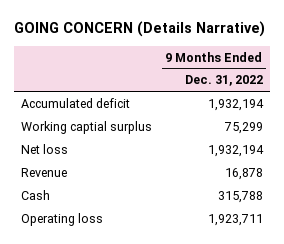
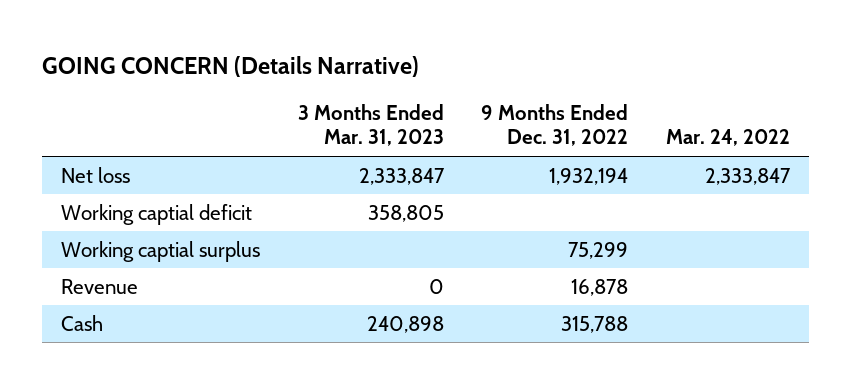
none -> [297,104,444,147] 3 Months Ended Mar. 31, 2023
none -> [666,129,791,147] Mar. 24, 2022
[20,97,130,108] Accumulated deficit -> none
none -> [61,203,253,225] Working captial deficit
[20,120,152,134] Working captial surplus -> [61,240,261,262] Working captial surplus
[20,212,103,226] Operating loss -> none

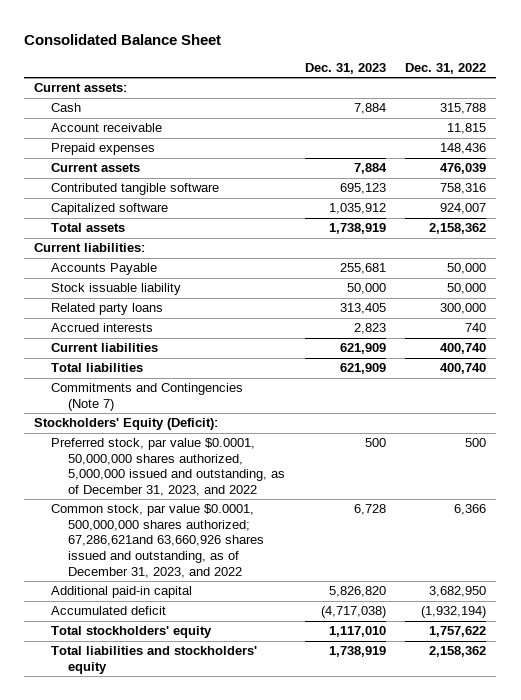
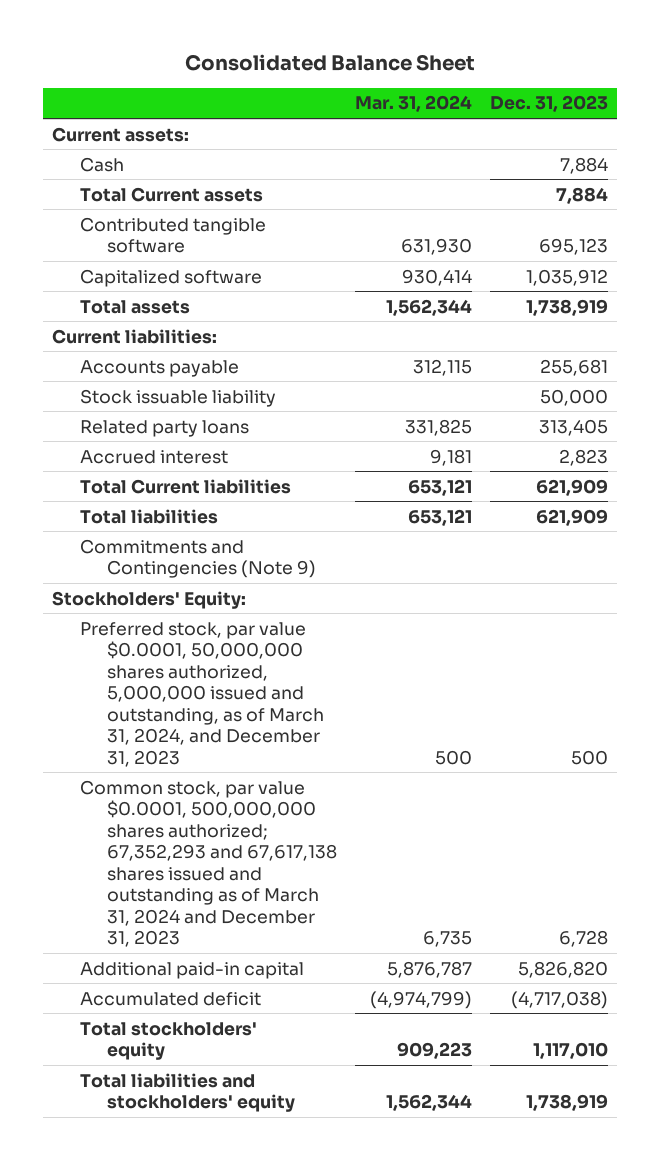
[405,62,487,74] Dec. 31, 2022 -> none
none -> [354,95,472,113] Mar. 31, 2024
[51,123,163,133] Account receivable -> none
[51,143,156,156] Prepaid expenses -> none
[51,163,141,173] Current assets -> [79,186,263,202] Total Current assets
[51,263,158,276] Accounts Payable -> [79,359,239,377] Accounts payable
[51,323,154,333] Accrued interests -> [79,449,228,464] Accrued interest
[51,343,159,353] Current liabilities -> [79,478,291,494] Total Current liabilities
[51,383,244,411] Commitments and Contingencies (Note 7) -> [79,538,317,579] Commitments and Contingencies (Note 9)
[34,418,219,431] Stockholders' Equity (Deficit): -> [52,590,247,609] Stockholders' Equity:
[51,438,286,497] Preferred stock, par value $0.0001, 50,000,000 shares authorized, 5,000,000 issued and outstanding, as of December 31, 2023, and 2022 -> [79,621,325,767] Preferred stock, par value $0.0001, 50,000,000 shares authorized, 5,000,000 issued and outstanding, as of March 31, 2024, and December 31, 2023
[51,504,265,578] Common stock, par value $0.0001, 500,000,000 shares authorized; 67,286,621and 63,660,926 shares issued and outstanding, as of December 31, 2023, and 2022 -> [79,779,338,948] Common stock, par value $0.0001, 500,000,000 shares authorized; 67,352,293 and 67,617,138 shares issued and outstanding as of March 31, 2024 and December 31, 2023

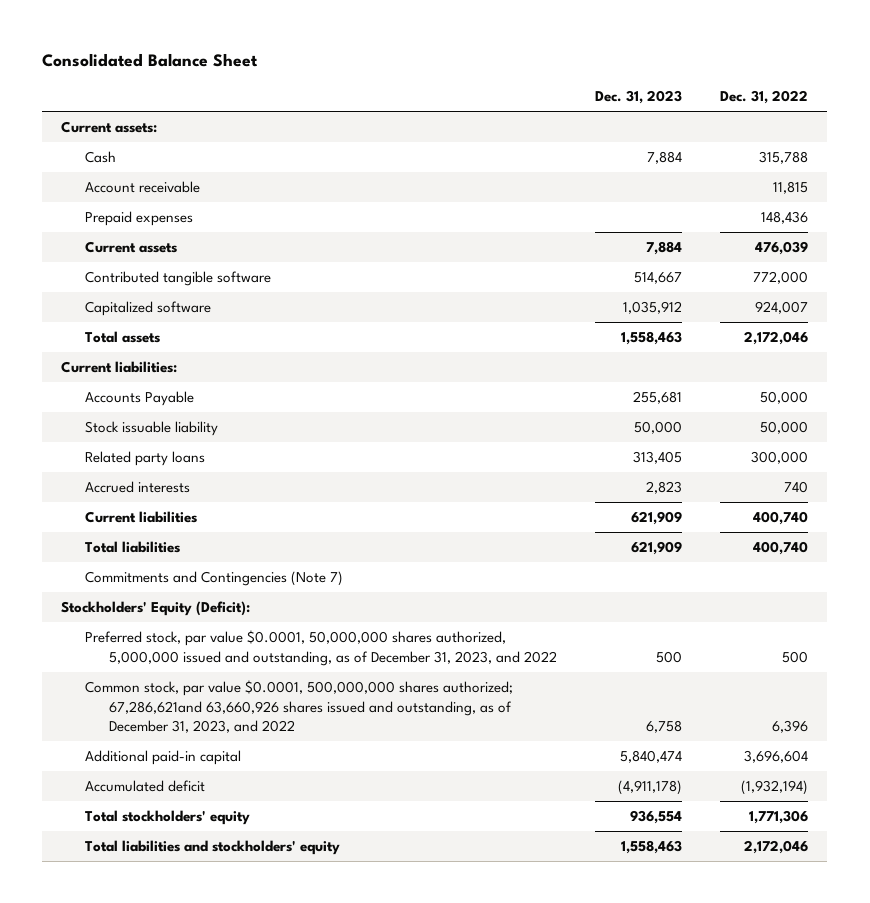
[354,95,472,113] Mar. 31, 2024 -> none
none -> [720,90,809,105] Dec. 31, 2022
none -> [85,181,201,194] Account receivable
none -> [85,211,194,227] Prepaid expenses
[79,186,263,202] Total Current assets -> [85,241,178,254] Current assets
[538,238,608,256] 695,123 -> [634,272,683,285] 514,667
[525,298,608,316] 1,738,919 -> [621,331,683,346] 1,558,463
[79,359,239,377] Accounts payable -> [85,391,195,407] Accounts Payable
[79,449,228,464] Accrued interest -> [85,481,191,494] Accrued interests
[79,478,291,494] Total Current liabilities -> [85,511,198,524] Current liabilities
[79,538,317,579] Commitments and Contingencies (Note 9) -> [85,571,344,587] Commitments and Contingencies (Note 7)
[52,590,247,609] Stockholders' Equity: -> [61,601,251,617] Stockholders' Equity (Deficit):
[79,621,325,767] Preferred stock, par value $0.0001, 50,000,000 shares authorized, 5,000,000 issued and outstanding, as of March 31, 2024, and December 31, 2023 -> [85,630,558,666] Preferred stock, par value $0.0001, 50,000,000 shares authorized, 5,000,000 issued and outstanding, as of December 31, 2023, and 2022
[79,779,338,948] Common stock, par value $0.0001, 500,000,000 shares authorized; 67,352,293 and 67,617,138 shares issued and outstanding as of March 31, 2024 and December 31, 2023 -> [85,680,514,734] Common stock, par value $0.0001, 500,000,000 shares authorized; 67,286,621and 63,660,926 shares issued and outstanding, as of December 31, 2023, and 2022
[558,930,608,948] 6,728 -> [646,720,683,734] 6,758
[517,960,608,978] 5,826,820 -> [620,750,683,764] 5,840,474
[510,990,608,1009] (4,717,038) -> [618,780,683,796] (4,911,178)
[532,1042,608,1060] 1,117,010 -> [630,810,683,825] 936,554
[525,1094,608,1112] 1,738,919 -> [621,840,683,855] 1,558,463

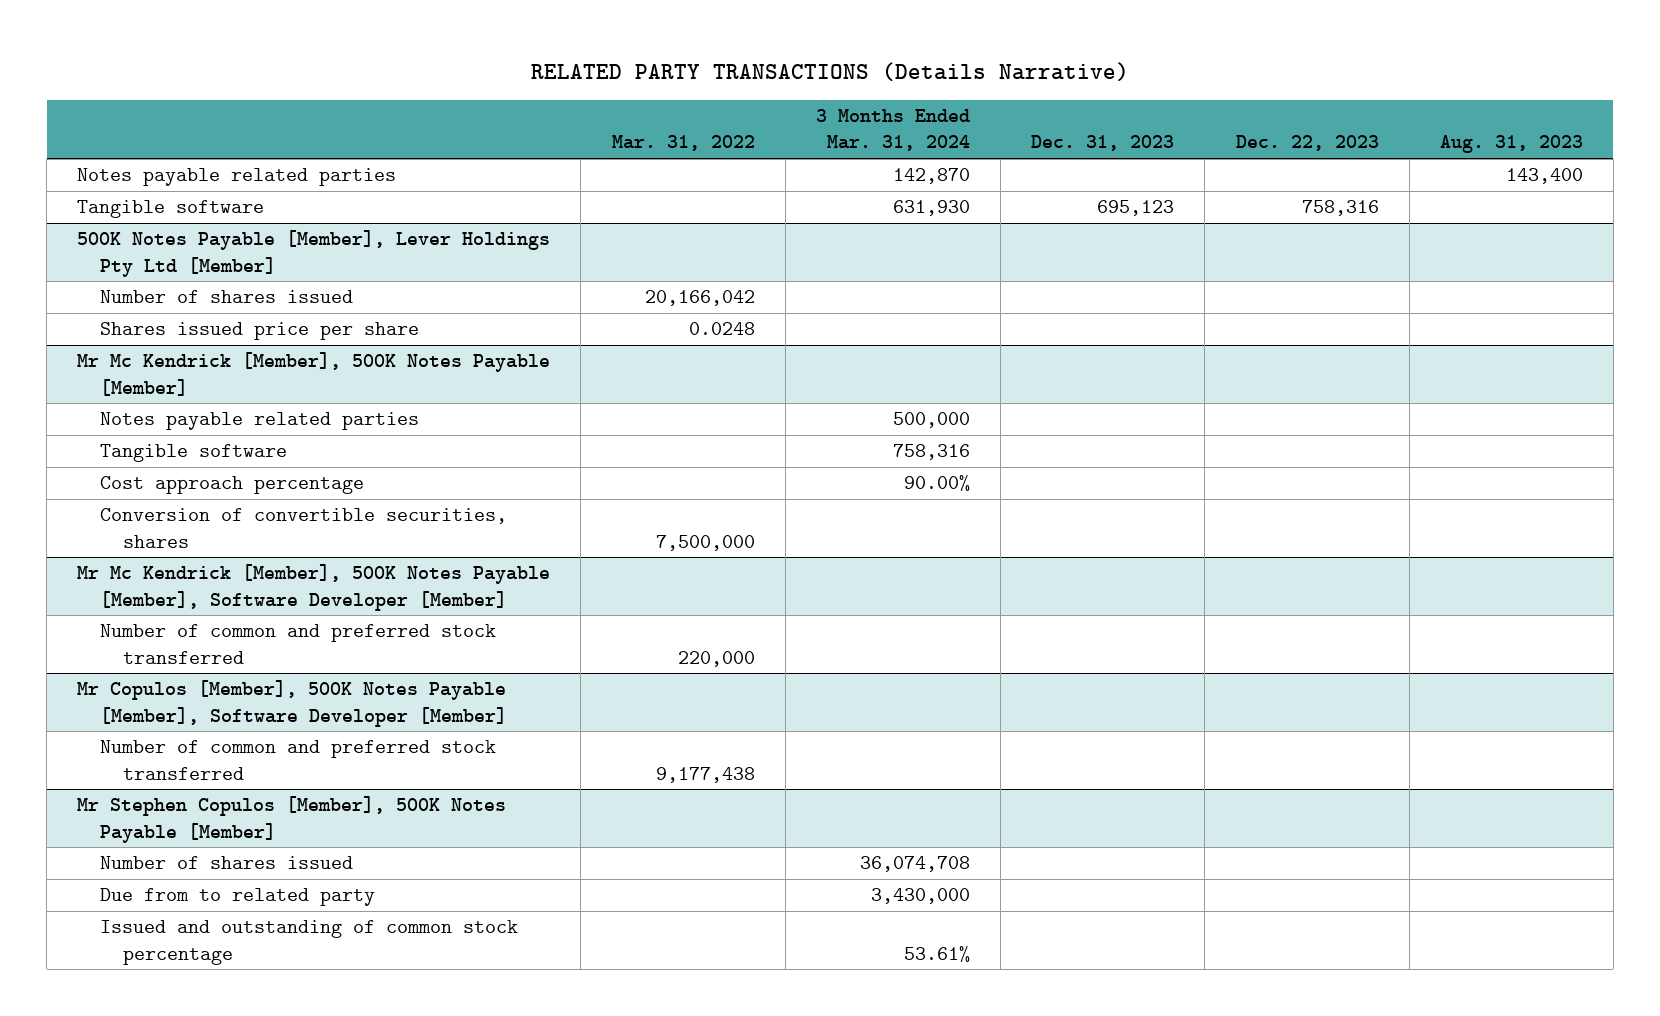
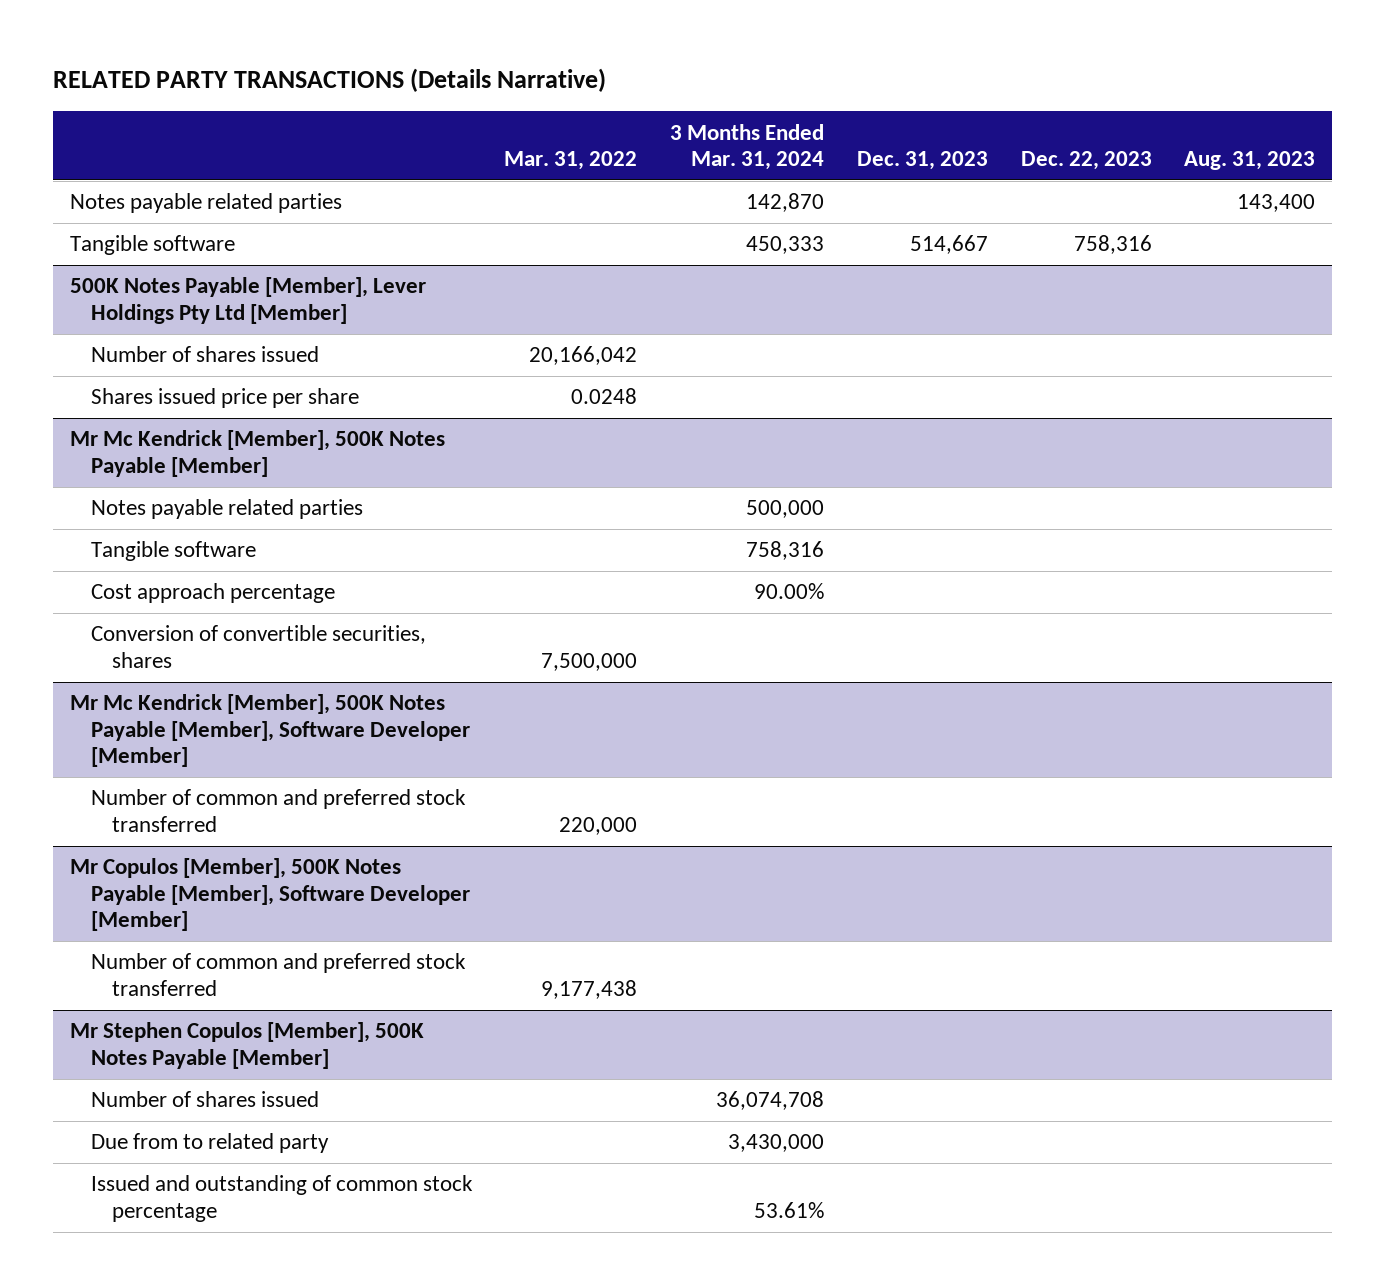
[892,200,970,217] 631,930 -> [746,236,825,255] 450,333
[1097,200,1175,217] 695,123 -> [909,235,988,255] 514,667

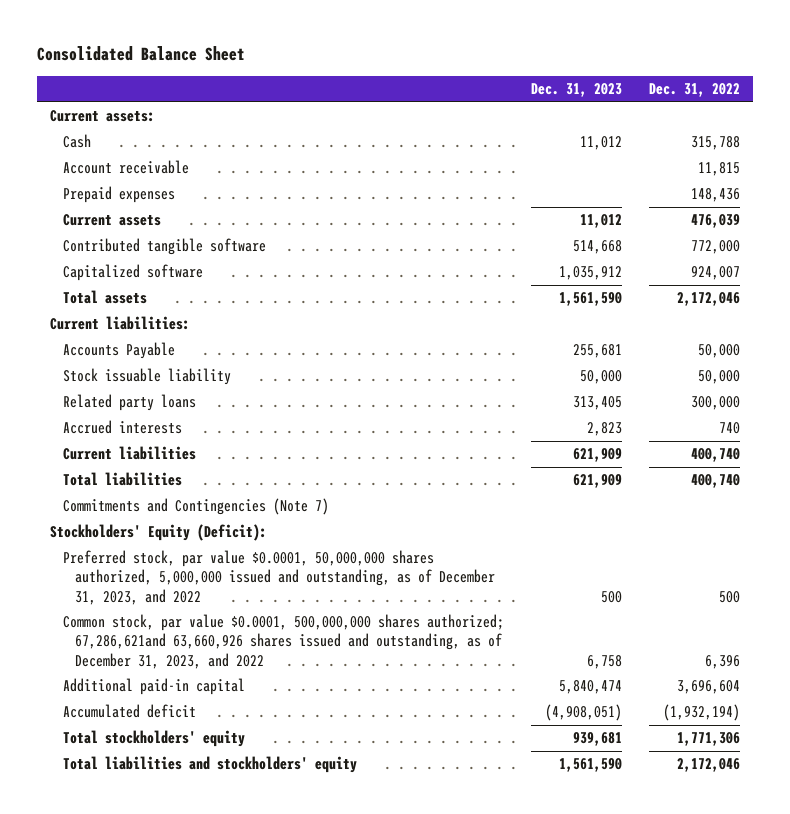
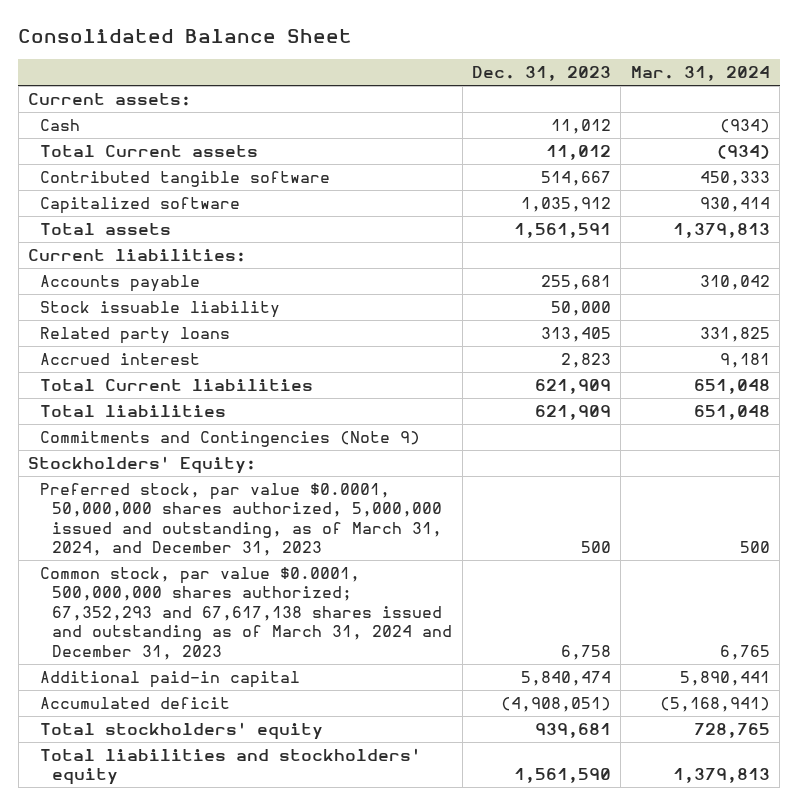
[648,83,740,98] Dec. 31, 2022 -> none
none -> [630,66,770,82] Mar. 31, 2024
[62,160,189,175] Account receivable -> none
[62,186,175,204] Prepaid expenses -> none
[62,214,161,227] Current assets -> [40,145,259,158] Total Current assets
[572,240,622,255] 514,668 -> [540,171,611,187] 514,667
[558,292,622,307] 1,561,590 -> [513,223,611,239] 1,561,591
[62,342,175,360] Accounts Payable -> [40,275,201,293] Accounts payable
[62,420,182,435] Accrued interests -> [40,353,201,366] Accrued interest
[62,446,196,461] Current liabilities -> [40,379,314,392] Total Current liabilities
[62,498,329,516] Commitments and Contingencies (Note 7) -> [40,431,421,448] Commitments and Contingencies (Note 9)
[50,524,268,542] Stockholders' Equity (Deficit): -> [28,456,257,475] Stockholders' Equity:
[62,550,496,605] Preferred stock, par value $0.0001, 50,000,000 shares authorized, 5,000,000 issued and outstanding, as of December 31, 2023, and 2022 -> [40,483,443,557] Preferred stock, par value $0.0001, 50,000,000 shares authorized, 5,000,000 issued and outstanding, as of March 31, 2024, and December 31, 2023
[62,614,504,669] Common stock, par value $0.0001, 500,000,000 shares authorized; 67,286,621and 63,660,926 shares issued and outstanding, as of December 31, 2023, and 2022 -> [40,567,453,660] Common stock, par value $0.0001, 500,000,000 shares authorized; 67,352,293 and 67,617,138 shares issued and outstanding as of March 31, 2024 and December 31, 2023

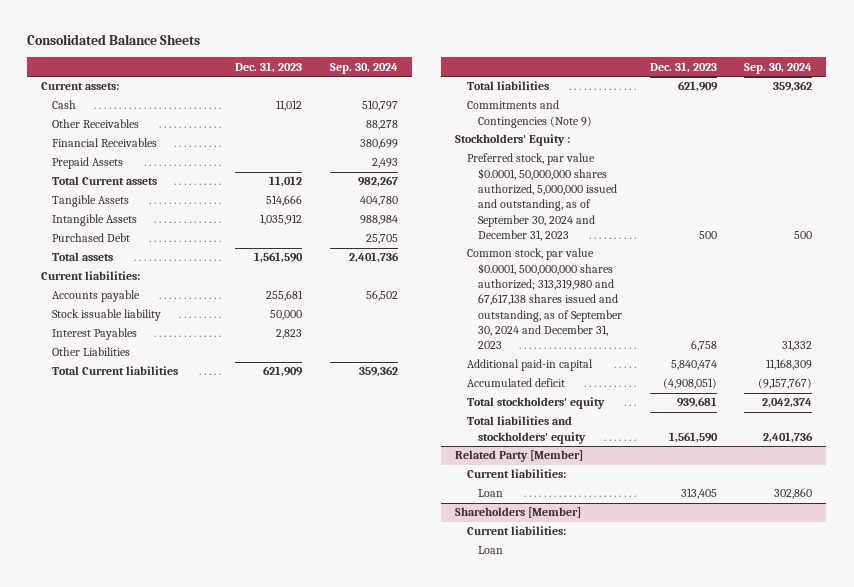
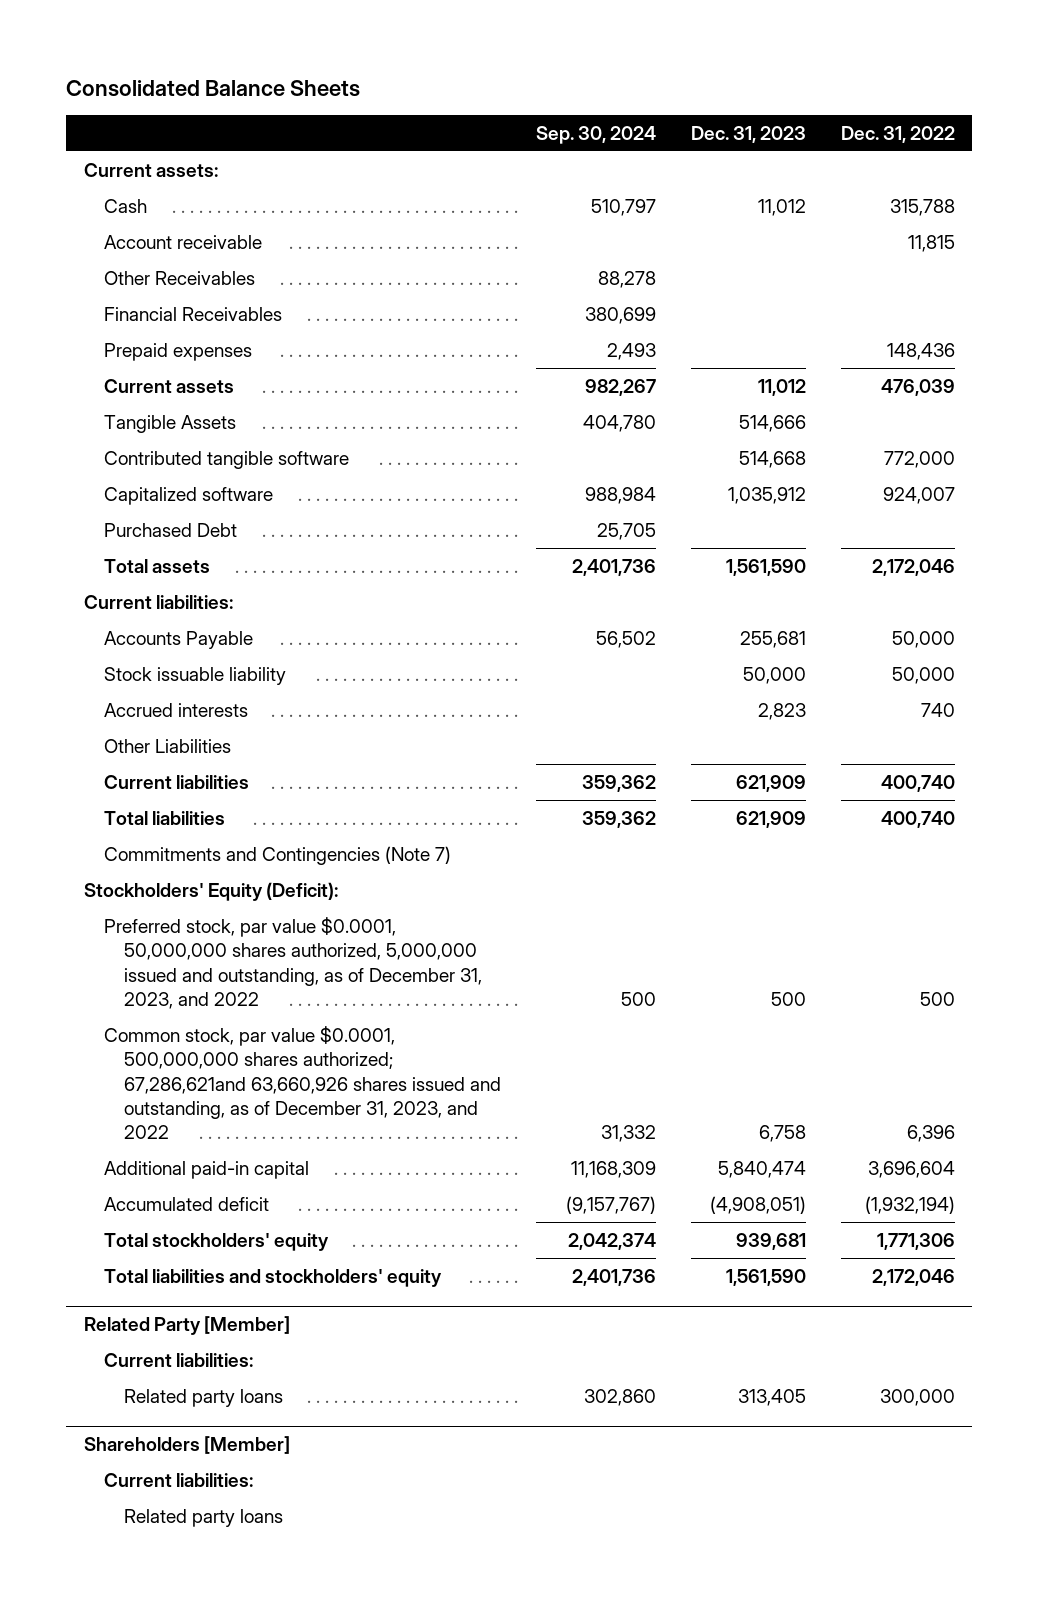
none -> [840,125,955,143] Dec. 31, 2022
none -> [103,234,262,249] Account receivable
[52,157,124,170] Prepaid Assets -> [103,342,252,361] Prepaid expenses
[52,176,158,186] Total Current assets -> [103,378,234,393] Current assets
none -> [103,450,349,469] Contributed tangible software
[52,214,138,227] Intangible Assets -> [103,486,273,505] Capitalized software
[52,290,141,303] Accounts payable -> [103,630,253,649] Accounts Payable
[52,328,138,341] Interest Payables -> [103,702,248,717] Accrued interests
[52,366,179,376] Total Current liabilities -> [103,774,249,789] Current liabilities
[466,100,592,128] Commitments and Contingencies (Note 9) -> [103,845,451,865] Commitments and Contingencies (Note 7)
[455,134,571,147] Stockholders' Equity : -> [83,881,338,901] Stockholders' Equity (Deficit):
[466,153,617,241] Preferred stock, par value $0.0001, 50,000,000 shares authorized, 5,000,000 issued and outstanding, as of September 30, 2024 and December 31, 2023 -> [103,916,482,1009] Preferred stock, par value $0.0001, 50,000,000 shares authorized, 5,000,000 issued and outstanding, as of December 31, 2023, and 2022
[466,248,622,350] Common stock, par value $0.0001, 500,000,000 shares authorized; 313,319,980 and 67,617,138 shares issued and outstanding, as of September 30, 2024 and December 31, 2023 -> [103,1025,501,1140] Common stock, par value $0.0001, 500,000,000 shares authorized; 67,286,621and 63,660,926 shares issued and outstanding, as of December 31, 2023, and 2022
[477,489,503,498] Loan -> [123,1388,283,1407] Related party loans
[477,546,503,555] Loan -> [123,1508,283,1527] Related party loans

